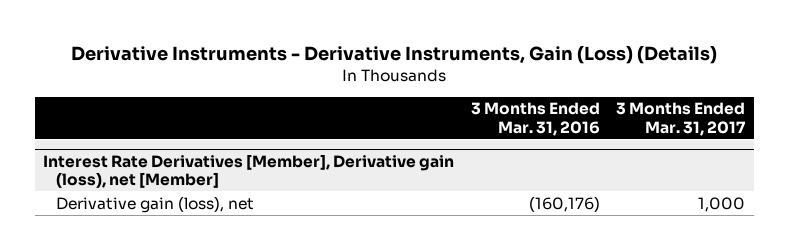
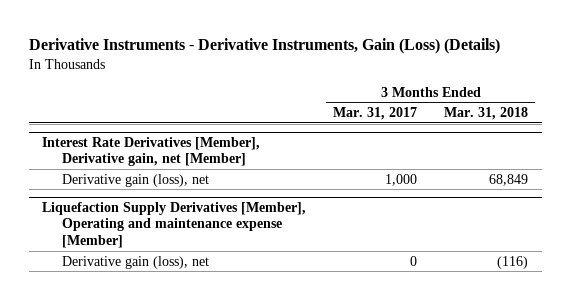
[470,102,600,136] 3 Months Ended Mar. 31, 2016 -> none
none -> [444,107,529,121] Mar. 31, 2018
[43,153,455,189] Interest Rate Derivatives [Member], Derivative gain (loss), net [Member] -> [42,136,261,167] Interest Rate Derivatives [Member], Derivative gain, net [Member]
none -> [42,201,307,249] Liquefaction Supply Derivatives [Member], Operating and maintenance expense [Member]
none -> [62,255,210,269] Derivative gain (loss), net

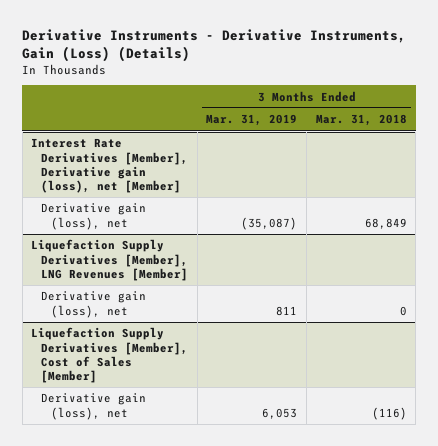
[333,107,418,121] Mar. 31, 2017 -> none
none -> [206,114,298,127] Mar. 31, 2019
[42,136,261,167] Interest Rate Derivatives [Member], Derivative gain, net [Member] -> [31,138,189,193] Interest Rate Derivatives [Member], Derivative gain (loss), net [Member]
[42,201,307,249] Liquefaction Supply Derivatives [Member], Operating and maintenance expense [Member] -> none
none -> [31,239,189,281] Liquefaction Supply Derivatives [Member], LNG Revenues [Member]
none -> [41,291,147,318] Derivative gain (loss), net
none -> [31,327,189,383] Liquefaction Supply Derivatives [Member], Cost of Sales [Member]

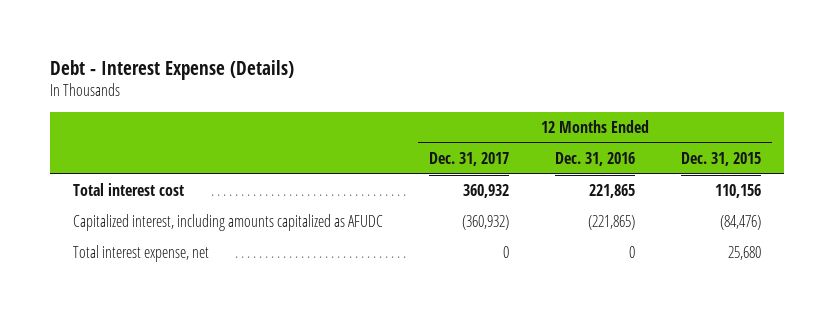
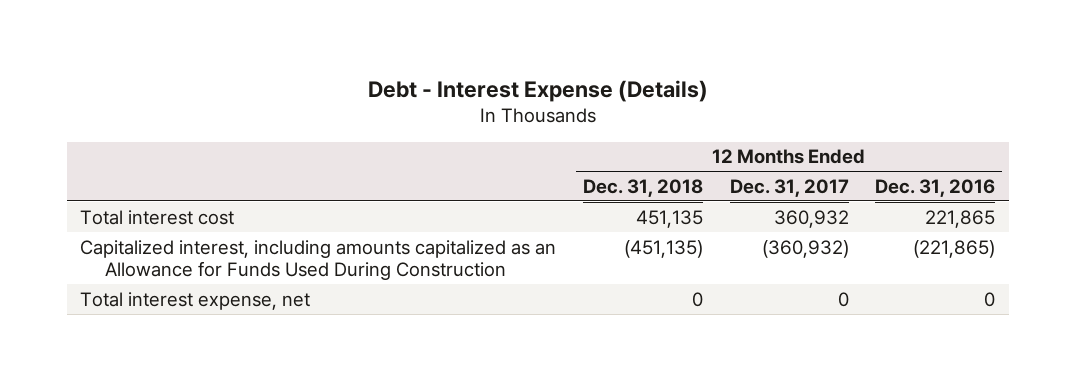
[680,151,761,166] Dec. 31, 2015 -> none
none -> [582,178,703,197] Dec. 31, 2018
[73,213,384,231] Capitalized interest, including amounts capitalized as AFUDC -> [80,239,557,280] Capitalized interest, including amounts capitalized as an Allowance for Funds Used During Construction

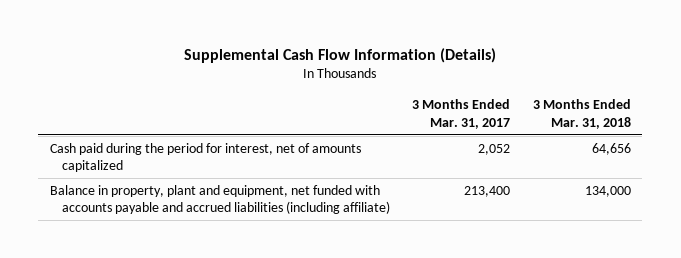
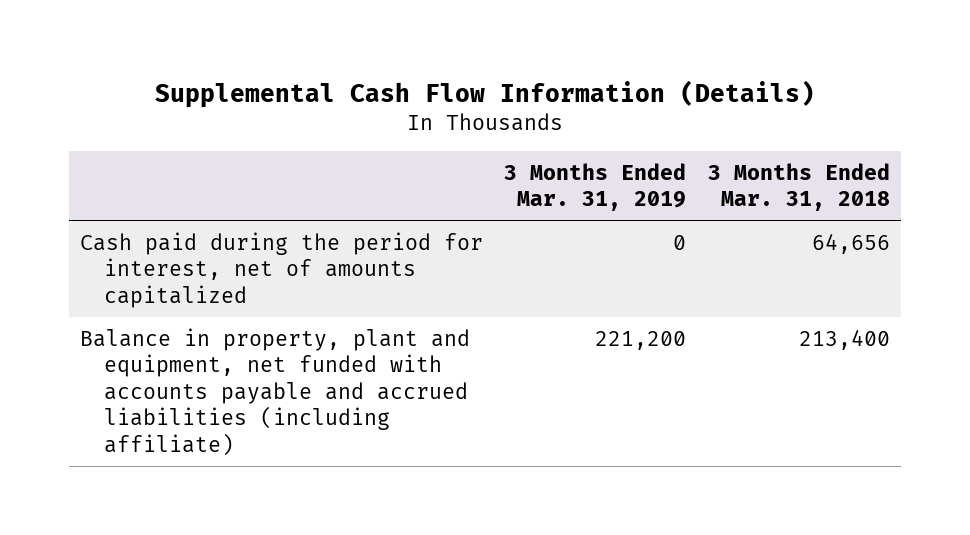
[412,99,511,129] 3 Months Ended Mar. 31, 2017 -> none
none -> [504,162,687,212] 3 Months Ended Mar. 31, 2019
[584,185,631,197] 134,000 -> [799,328,891,350] 213,400

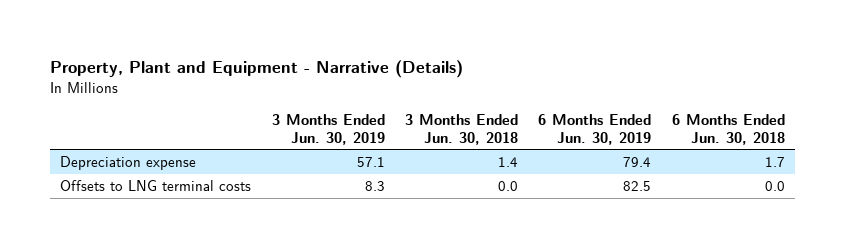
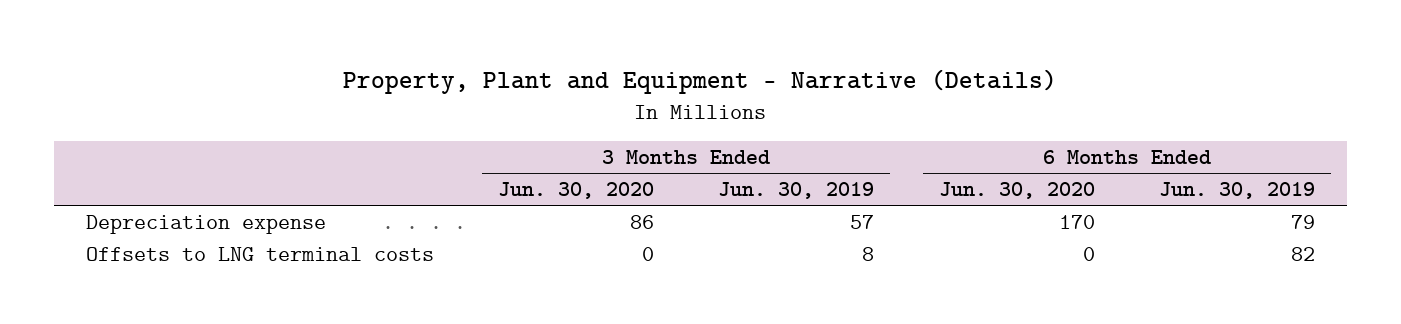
[404,113,518,145] 3 Months Ended Jun. 30, 2018 -> none
[671,113,785,145] 6 Months Ended Jun. 30, 2018 -> none
none -> [498,182,655,200] Jun. 30, 2020
none -> [938,182,1095,200] Jun. 30, 2020
[356,157,385,168] 57.1 -> [850,214,875,229] 57
[623,157,652,168] 79.4 -> [1290,214,1315,229] 79
[364,181,385,192] 8.3 -> [862,246,875,261] 8
[623,181,652,192] 82.5 -> [1290,246,1315,261] 82

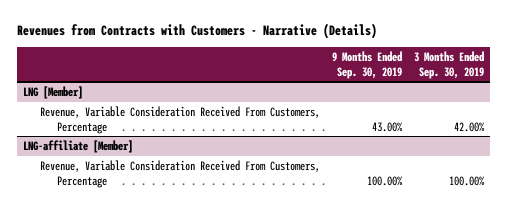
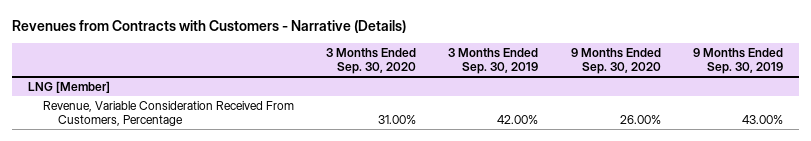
none -> [326,47,417,75] 3 Months Ended Sep. 30, 2020
none -> [570,47,661,75] 9 Months Ended Sep. 30, 2020
[22,140,133,154] LNG-affiliate [Member] -> none
[39,160,320,188] Revenue, Variable Consideration Received From Customers, Percentage -> none

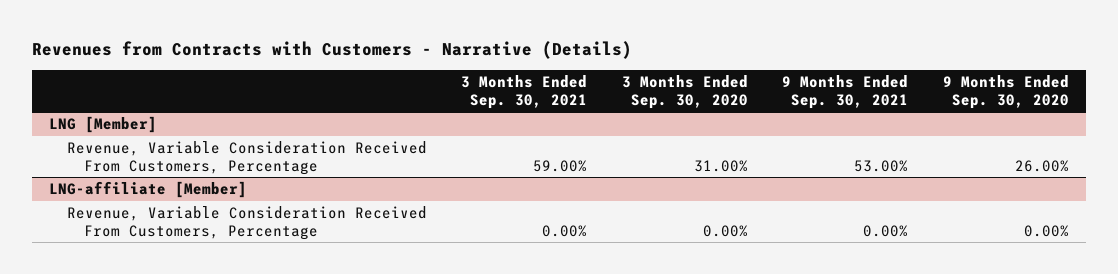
[448,47,539,75] 3 Months Ended Sep. 30, 2019 -> none
[693,47,784,75] 9 Months Ended Sep. 30, 2019 -> none
none -> [461,74,588,109] 3 Months Ended Sep. 30, 2021
none -> [782,74,909,109] 9 Months Ended Sep. 30, 2021
none -> [49,180,248,198] LNG-affiliate [Member]
none -> [66,205,427,240] Revenue, Variable Consideration Received From Customers, Percentage

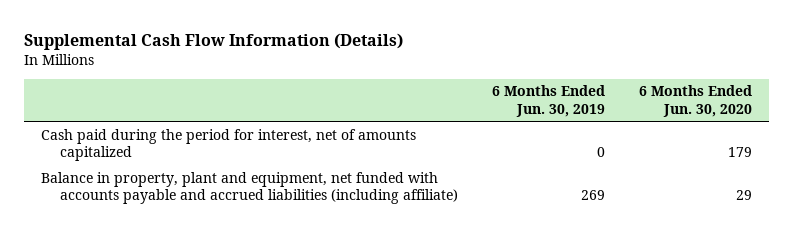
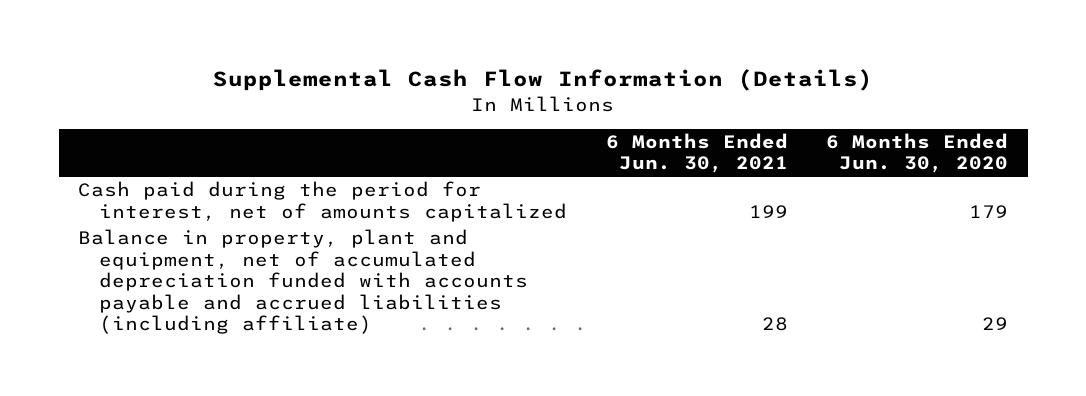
[492,85,606,117] 6 Months Ended Jun. 30, 2019 -> none
none -> [605,132,788,174] 6 Months Ended Jun. 30, 2021
[41,171,459,205] Balance in property, plant and equipment, net funded with accounts payable and accrued liabilities (including affiliate) -> [77,229,529,335] Balance in property, plant and equipment, net of accumulated depreciation funded with accounts payable and accrued liabilities (including affiliate)

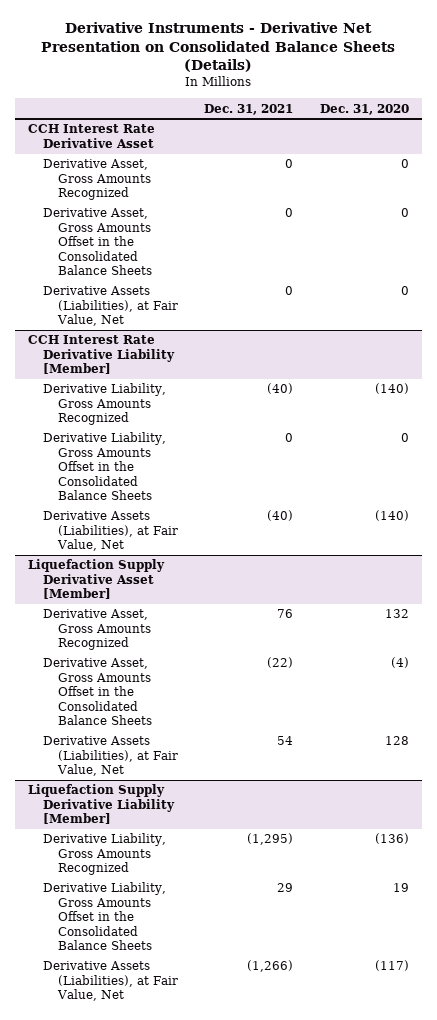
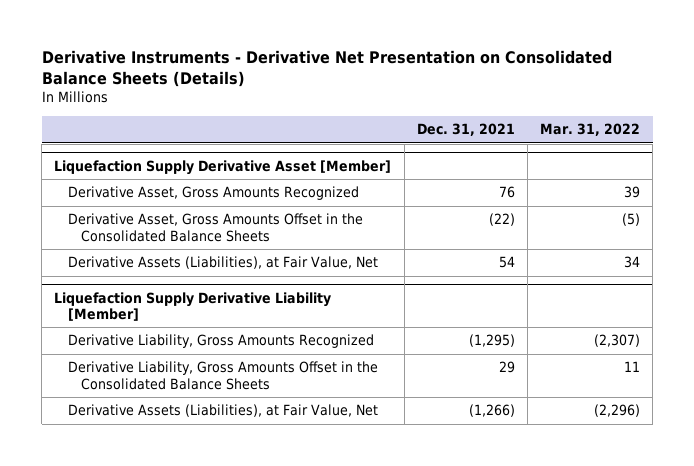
[319,103,409,115] Dec. 31, 2020 -> none
none -> [539,123,640,137] Mar. 31, 2022
[28,124,156,148] CCH Interest Rate Derivative Asset -> none
[42,159,151,201] Derivative Asset, Gross Amounts Recognized -> none
[42,208,152,276] Derivative Asset, Gross Amounts Offset in the Consolidated Balance Sheets -> none
[42,286,178,327] Derivative Assets (Liabilities), at Fair Value, Net -> none
[28,335,175,375] CCH Interest Rate Derivative Liability [Member] -> none
[42,383,166,426] Derivative Liability, Gross Amounts Recognized -> none
[42,432,166,501] Derivative Liability, Gross Amounts Offset in the Consolidated Balance Sheets -> none
[42,511,178,552] Derivative Assets (Liabilities), at Fair Value, Net -> none

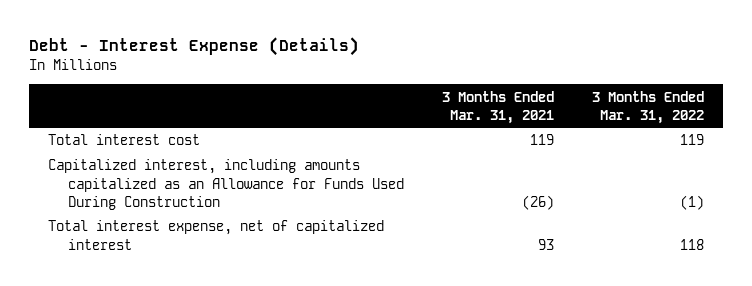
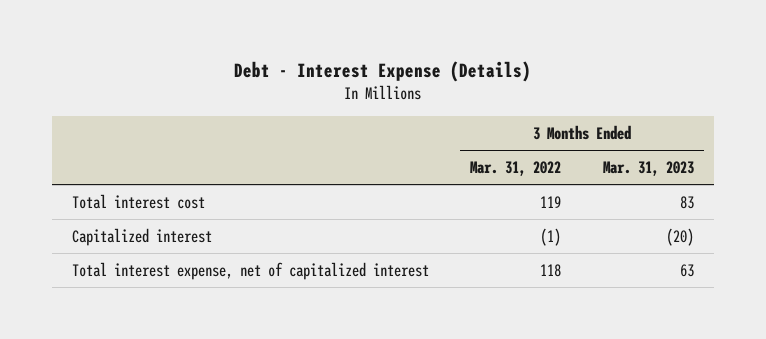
[441,90,554,124] 3 Months Ended Mar. 31, 2021 -> none
none -> [602,160,694,176] Mar. 31, 2023
[48,159,404,210] Capitalized interest, including amounts capitalized as an Allowance for Funds Used During Construction -> [72,227,213,246] Capitalized interest

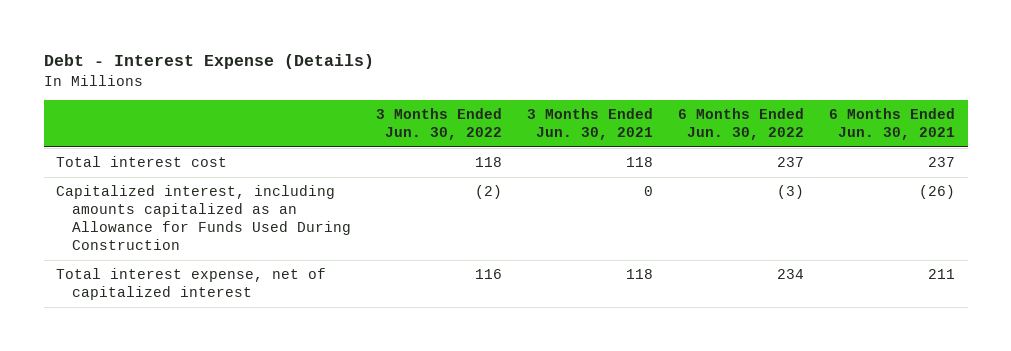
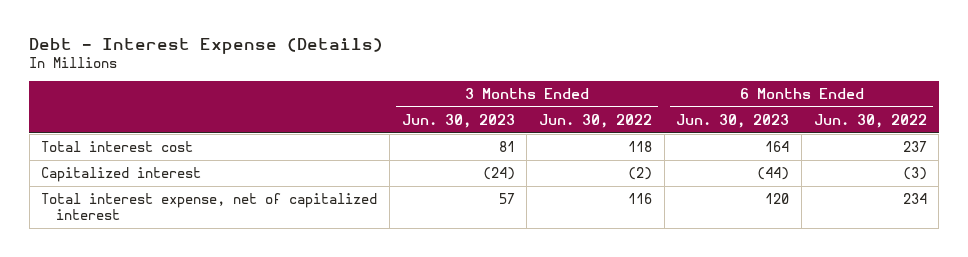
[527,108,654,141] 3 Months Ended Jun. 30, 2021 -> none
[829,108,956,141] 6 Months Ended Jun. 30, 2021 -> none
none -> [401,113,515,128] Jun. 30, 2023
none -> [676,113,790,128] Jun. 30, 2023
[56,185,351,251] Capitalized interest, including amounts capitalized as an Allowance for Funds Used During Construction -> [41,166,202,182] Capitalized interest

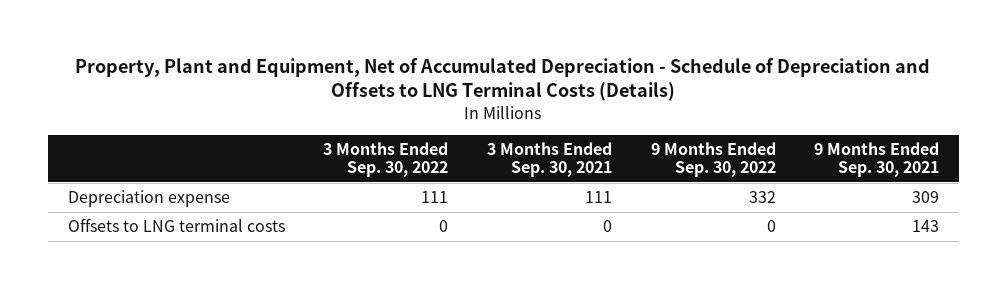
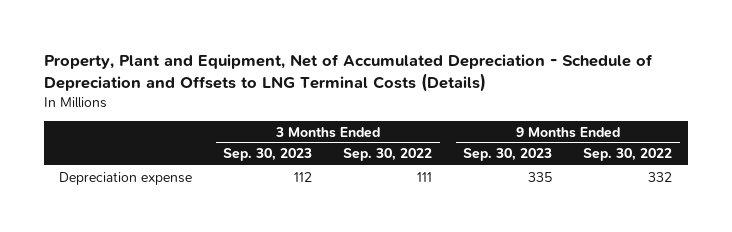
[486,141,612,178] 3 Months Ended Sep. 30, 2021 -> none
[814,141,940,178] 9 Months Ended Sep. 30, 2021 -> none
none -> [223,148,313,162] Sep. 30, 2023
none -> [463,148,553,162] Sep. 30, 2023
[67,218,285,233] Offsets to LNG terminal costs -> none

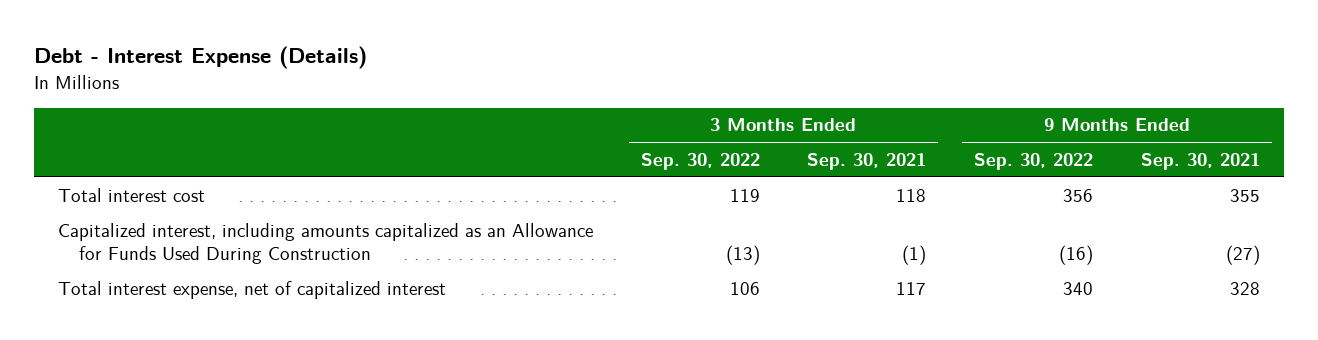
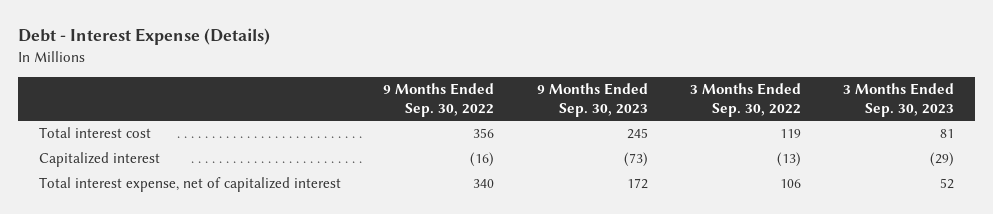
[807,153,927,171] Sep. 30, 2021 -> none
[1141,153,1261,171] Sep. 30, 2021 -> none
none -> [536,83,648,117] 9 Months Ended Sep. 30, 2023
none -> [843,83,955,117] 3 Months Ended Sep. 30, 2023
[57,222,593,265] Capitalized interest, including amounts capitalized as an Allowance for Funds Used During Construction -> [38,152,160,168] Capitalized interest

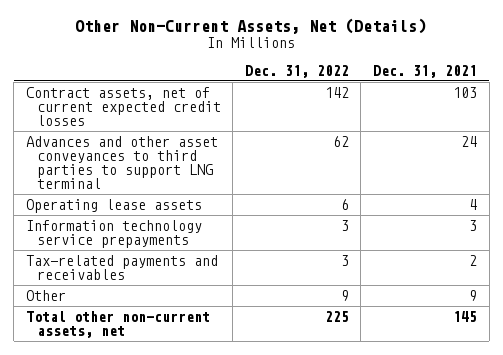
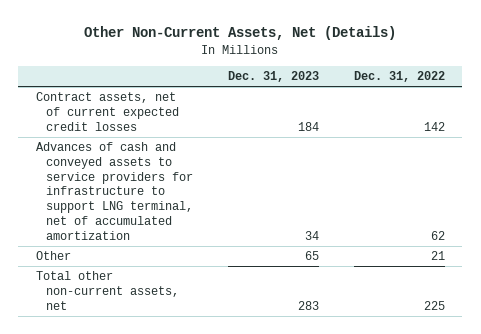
[373,64,478,78] Dec. 31, 2021 -> none
none -> [228,71,320,83] Dec. 31, 2023
[25,198,202,213] Operating lease assets -> none
[25,219,202,249] Information technology service prepayments -> none
[25,254,218,281] Tax-related payments and receivables -> none
[25,135,218,190] Advances and other asset conveyances to third parties to support LNG terminal -> [35,142,194,240] Advances of cash and conveyed assets to service providers for infrastructure to support LNG terminal, net of accumulated amortization
[340,289,349,301] 9 -> [430,251,445,261] 21

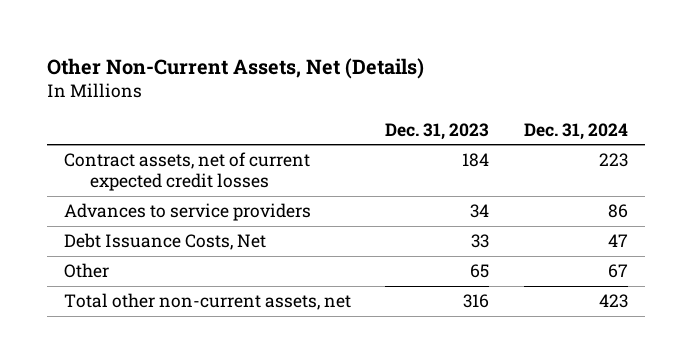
[353,71,445,83] Dec. 31, 2022 -> none
none -> [523,122,628,140] Dec. 31, 2024
[35,142,194,240] Advances of cash and conveyed assets to service providers for infrastructure to support LNG terminal, net of accumulated amortization -> [63,203,311,222] Advances to service providers
none -> [63,233,266,251] Debt Issuance Costs, Net
[298,300,320,310] 283 -> [463,294,490,309] 316

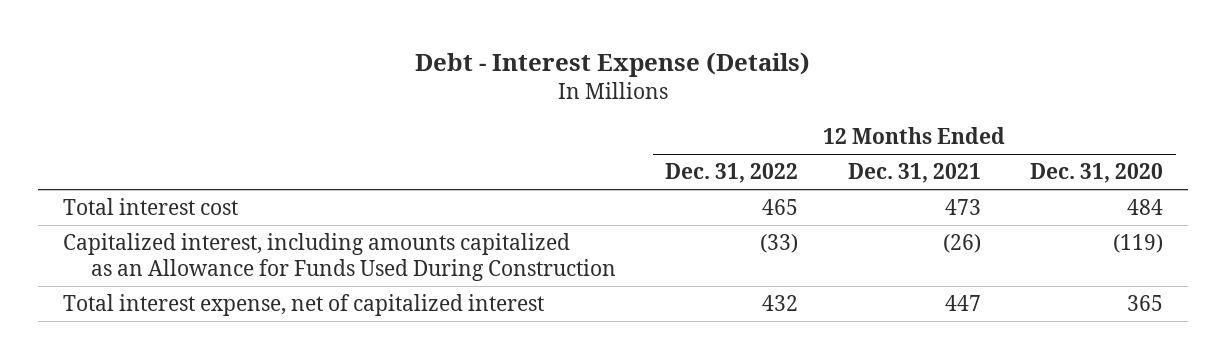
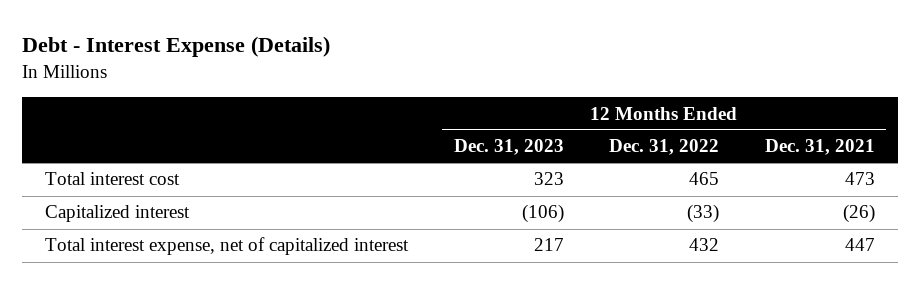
[1030,163,1164,184] Dec. 31, 2020 -> none
none -> [453,139,564,156] Dec. 31, 2023
[62,232,617,282] Capitalized interest, including amounts capitalized as an Allowance for Funds Used During Construction -> [45,205,191,223] Capitalized interest

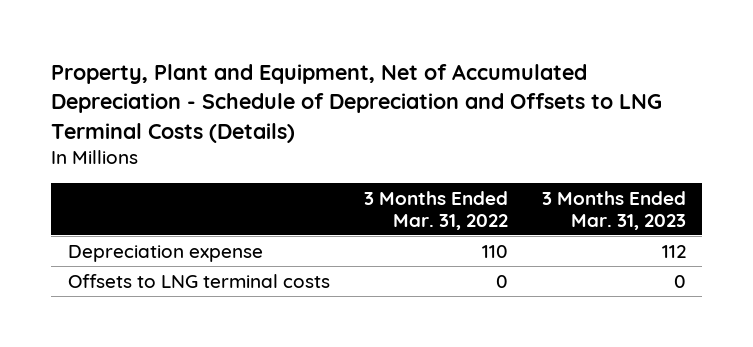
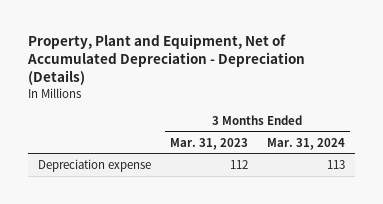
[50,64,662,143] Property, Plant and Equipment, Net of Accumulated Depreciation - Schedule of Depreciation and Offsets to LNG Terminal Costs (Details) -> [26,34,305,86] Property, Plant and Equipment, Net of Accumulated Depreciation - Depreciation (Details)
[363,190,508,230] 3 Months Ended Mar. 31, 2022 -> none
none -> [267,137,346,150] Mar. 31, 2024
[67,273,330,288] Offsets to LNG terminal costs -> none

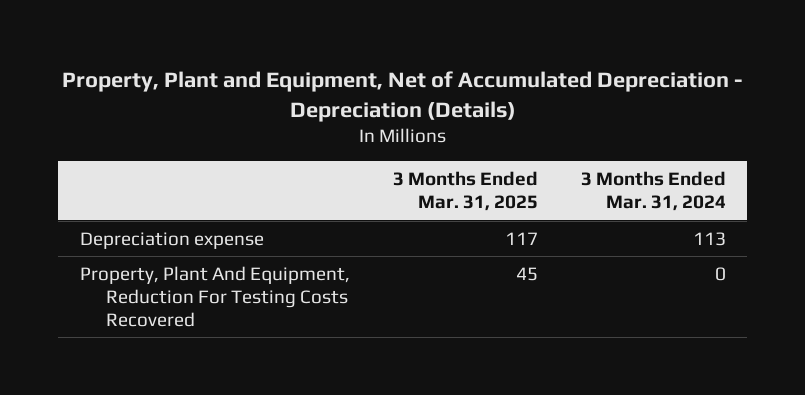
[169,137,248,150] Mar. 31, 2023 -> none
none -> [392,171,538,212] 3 Months Ended Mar. 31, 2025
none -> [79,265,350,327] Property, Plant And Equipment, Reduction For Testing Costs Recovered

